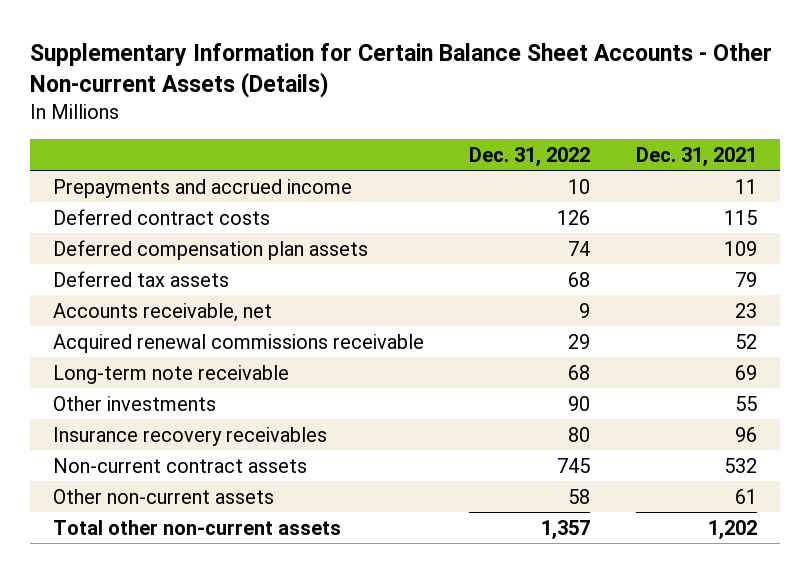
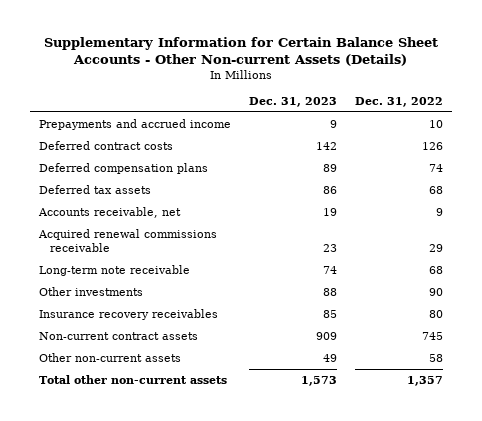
[635,146,757,167] Dec. 31, 2021 -> none
none -> [249,96,338,107] Dec. 31, 2023
[52,239,368,260] Deferred compensation plan assets -> [38,162,208,174] Deferred compensation plans

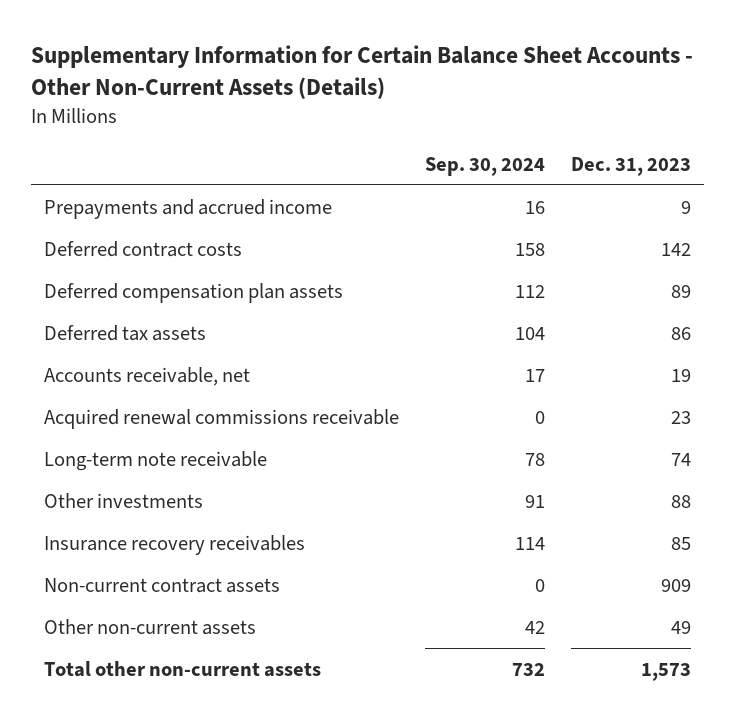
[44,36,439,66] Supplementary Information for Certain Balance Sheet Accounts - Other Non-current Assets (Details) -> [31,45,694,99] Supplementary Information for Certain Balance Sheet Accounts - Other Non-Current Assets (Details)
[355,96,444,107] Dec. 31, 2022 -> none
none -> [425,156,546,176] Sep. 30, 2024
[38,162,208,174] Deferred compensation plans -> [44,282,344,303] Deferred compensation plan assets

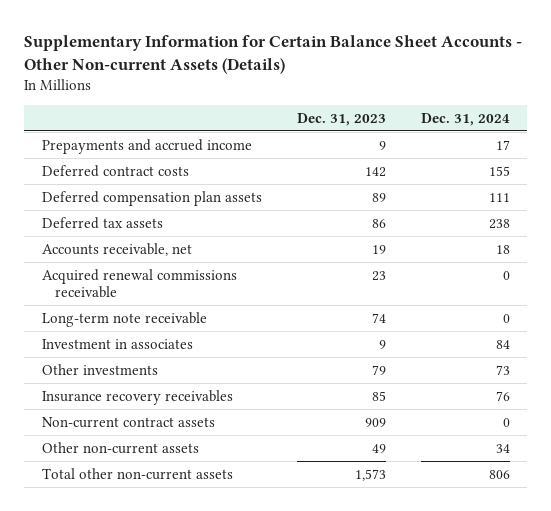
[31,45,694,99] Supplementary Information for Certain Balance Sheet Accounts - Other Non-Current Assets (Details) -> [24,35,523,75] Supplementary Information for Certain Balance Sheet Accounts - Other Non-current Assets (Details)
[425,156,546,176] Sep. 30, 2024 -> none
none -> [420,112,510,126] Dec. 31, 2024
none -> [41,338,193,349] Investment in associates
[671,494,692,508] 88 -> [371,364,386,375] 79

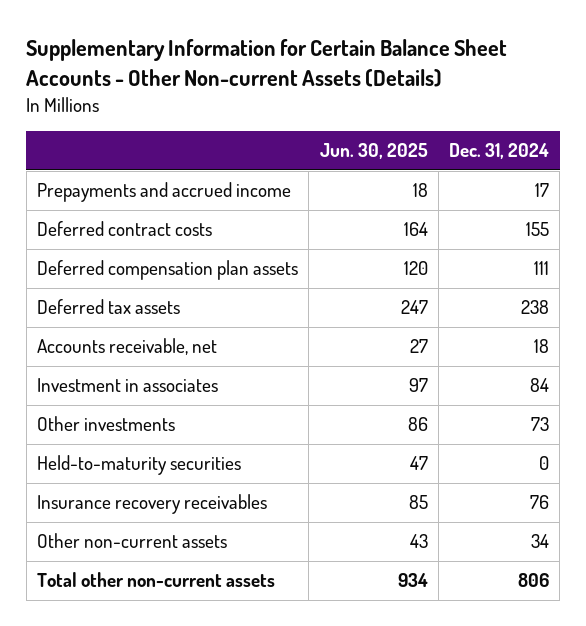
[296,112,386,126] Dec. 31, 2023 -> none
none -> [319,143,428,160] Jun. 30, 2025
[41,268,237,299] Acquired renewal commissions receivable -> none
[41,311,207,327] Long-term note receivable -> none
none -> [37,455,242,476] Held-to-maturity securities
[41,416,215,428] Non-current contract assets -> none

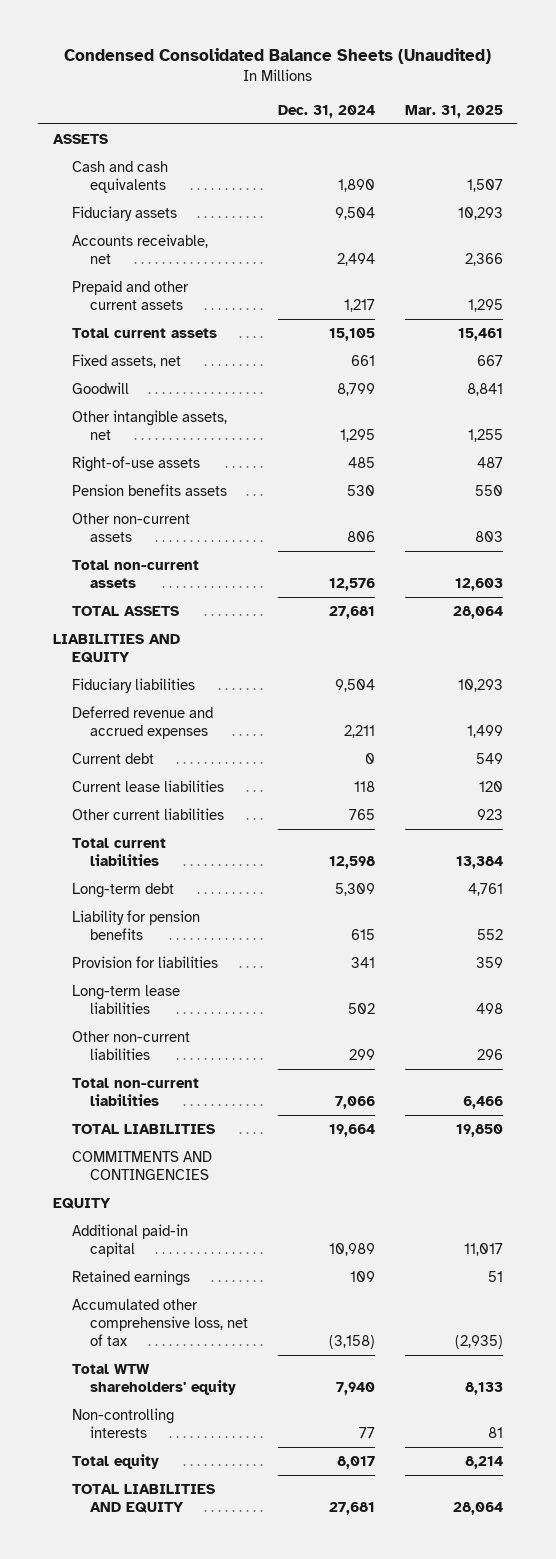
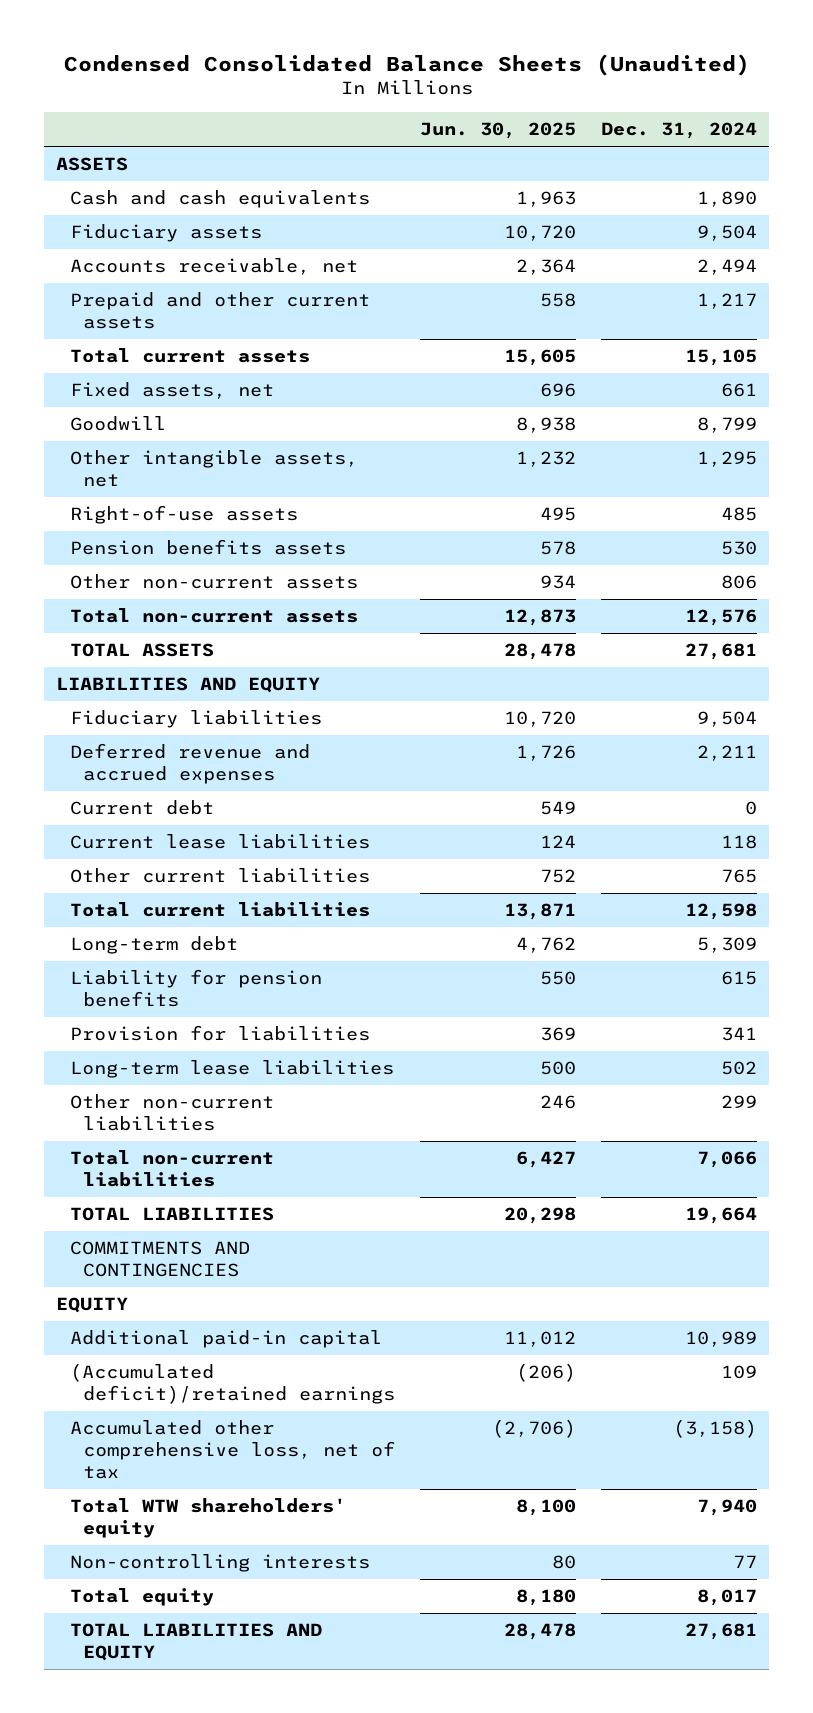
[404,105,503,119] Mar. 31, 2025 -> none
none -> [420,122,577,140] Jun. 30, 2025
[71,1269,190,1286] Retained earnings -> [69,1363,396,1405] (Accumulated deficit)/retained earnings

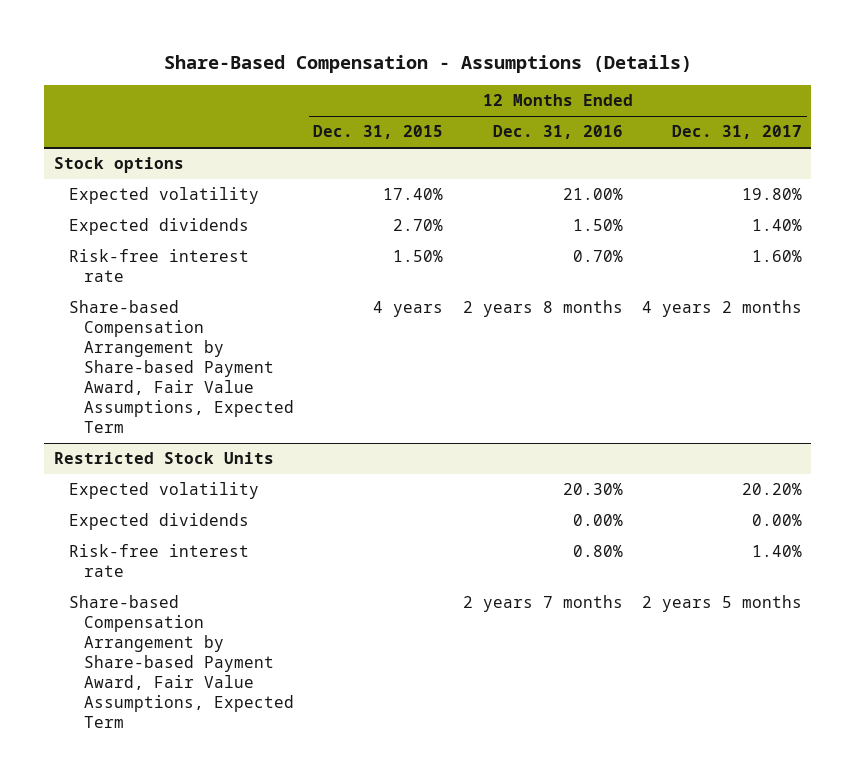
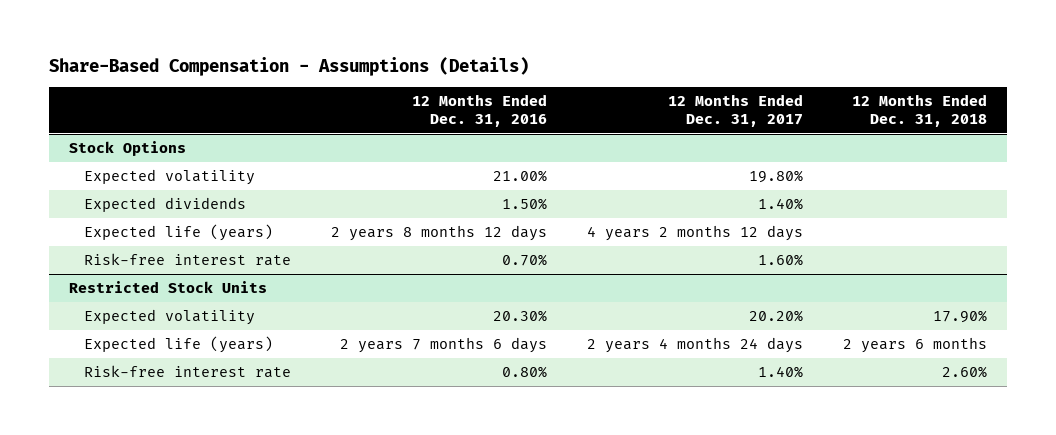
[313,125,444,140] Dec. 31, 2015 -> none
none -> [851,94,987,127] 12 Months Ended Dec. 31, 2018
[53,157,184,174] Stock options -> [69,141,187,157] Stock Options
none -> [83,224,273,242] Expected life (years)
[68,300,295,433] Share-based Compensation Arrangement by Share-based Payment Award, Fair Value Assumptions, Expected Term -> none
[68,513,249,531] Expected dividends -> none
none -> [83,336,273,354] Expected life (years)
[68,595,295,728] Share-based Compensation Arrangement by Share-based Payment Award, Fair Value Assumptions, Expected Term -> none

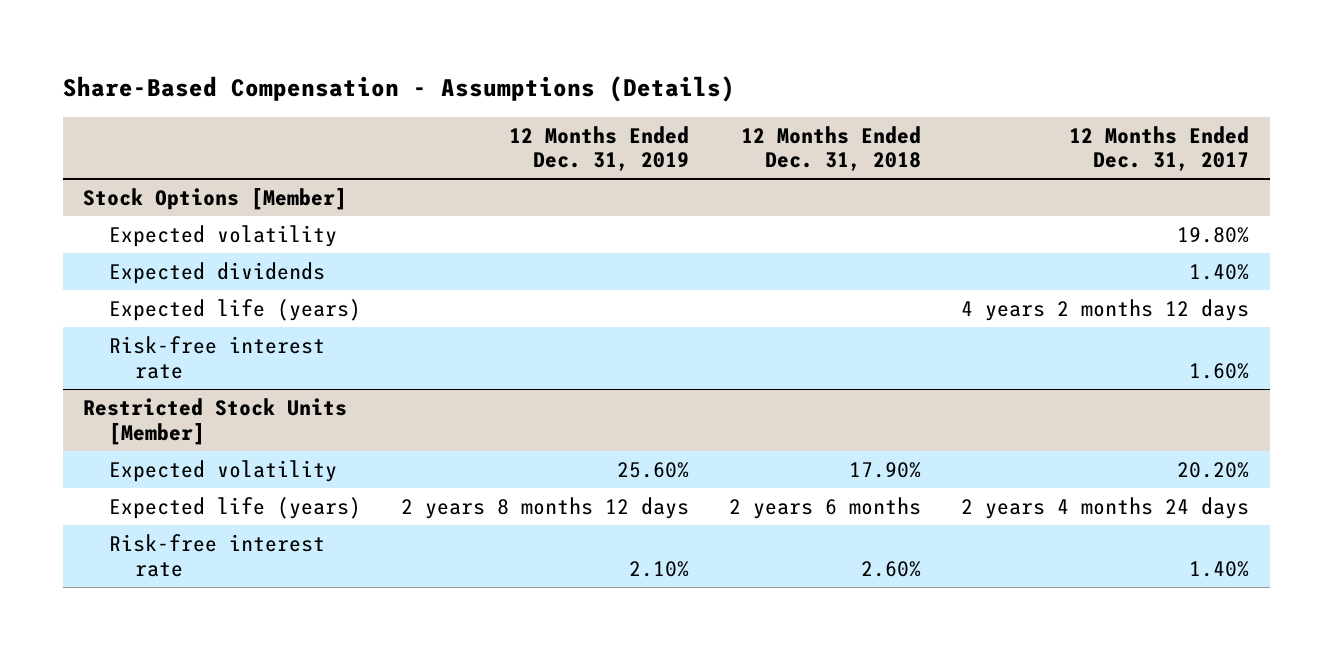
[411,94,547,127] 12 Months Ended Dec. 31, 2016 -> none
none -> [509,125,690,172] 12 Months Ended Dec. 31, 2019
[69,141,187,157] Stock Options -> [82,187,347,210] Stock Options [Member]
[69,281,268,294] Restricted Stock Units -> [82,397,347,445] Restricted Stock Units [Member]

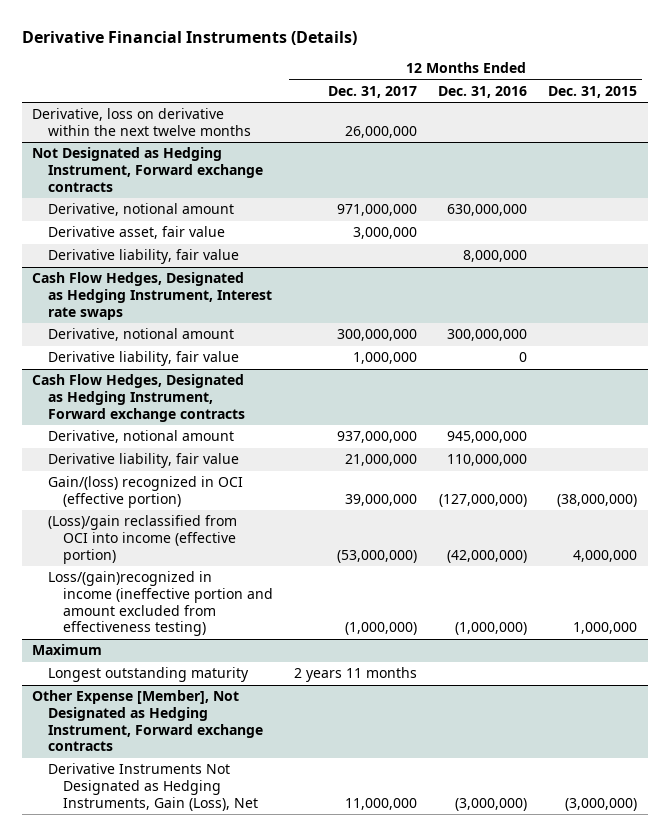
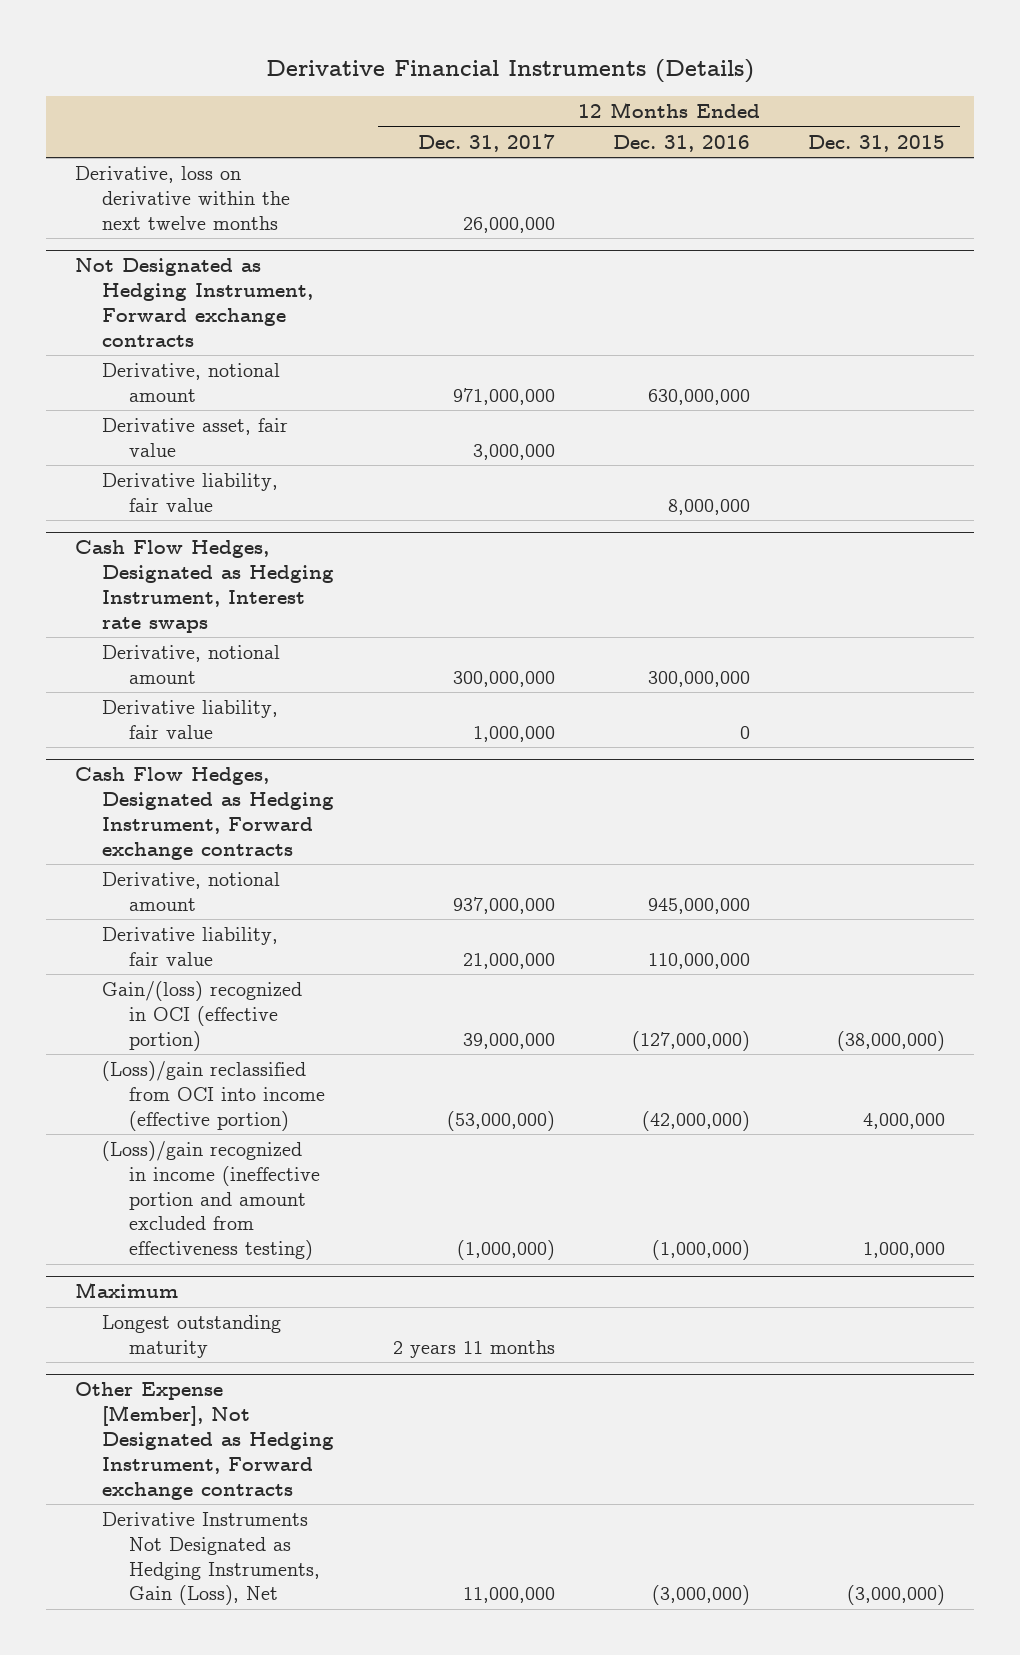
[47,571,274,637] Loss/(gain)recognized in income (ineffective portion and amount excluded from effectiveness testing) -> [102,1141,321,1261] (Loss)/gain recognized in income (ineffective portion and amount excluded from effectiveness testing)

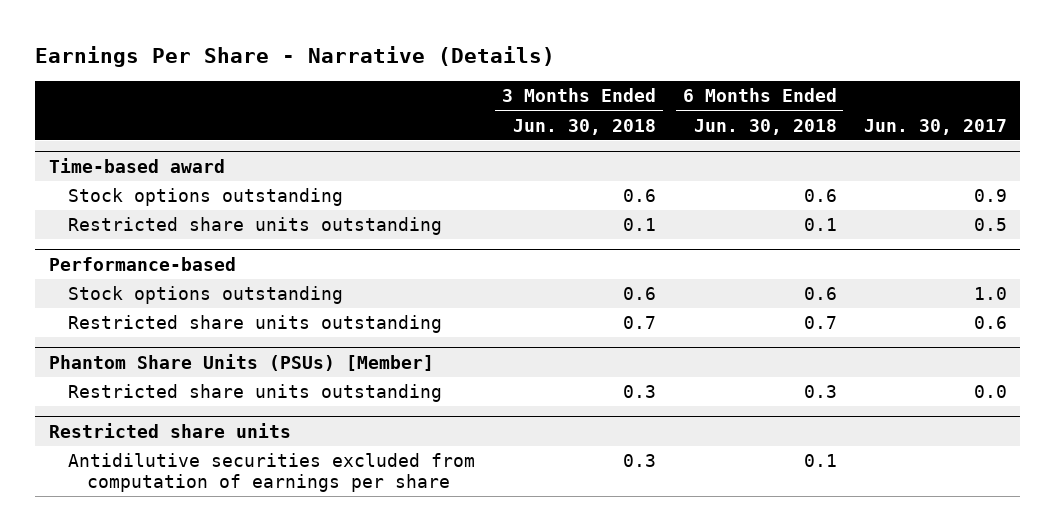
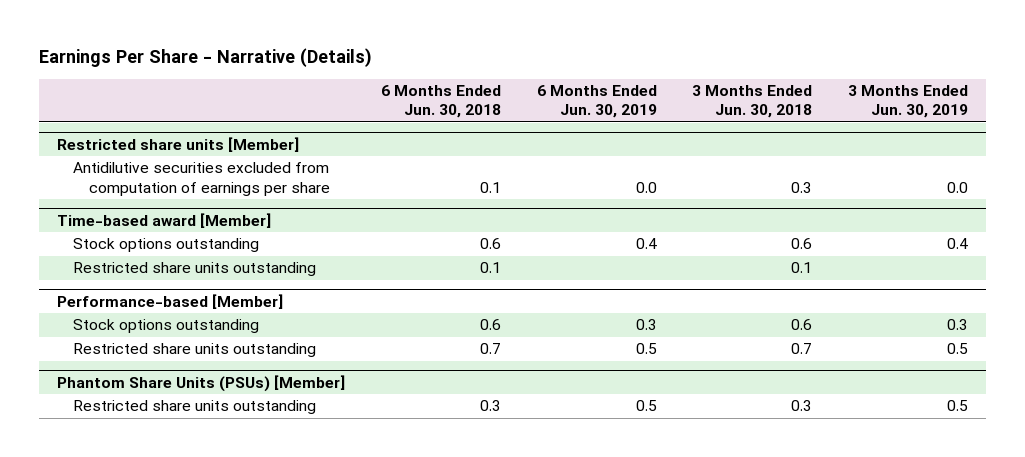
[863,118,1007,135] Jun. 30, 2017 -> none
none -> [536,85,657,119] 6 Months Ended Jun. 30, 2019
none -> [847,85,968,119] 3 Months Ended Jun. 30, 2019
none -> [57,137,300,153] Restricted share units [Member]
none -> [72,162,330,196] Antidilutive securities excluded from computation of earnings per share
[48,157,225,173] Time-based award -> [57,213,272,229] Time-based award [Member]
[48,256,236,271] Performance-based -> [57,294,284,310] Performance-based [Member]
[48,422,291,438] Restricted share units -> none
[67,453,475,493] Antidilutive securities excluded from computation of earnings per share -> none

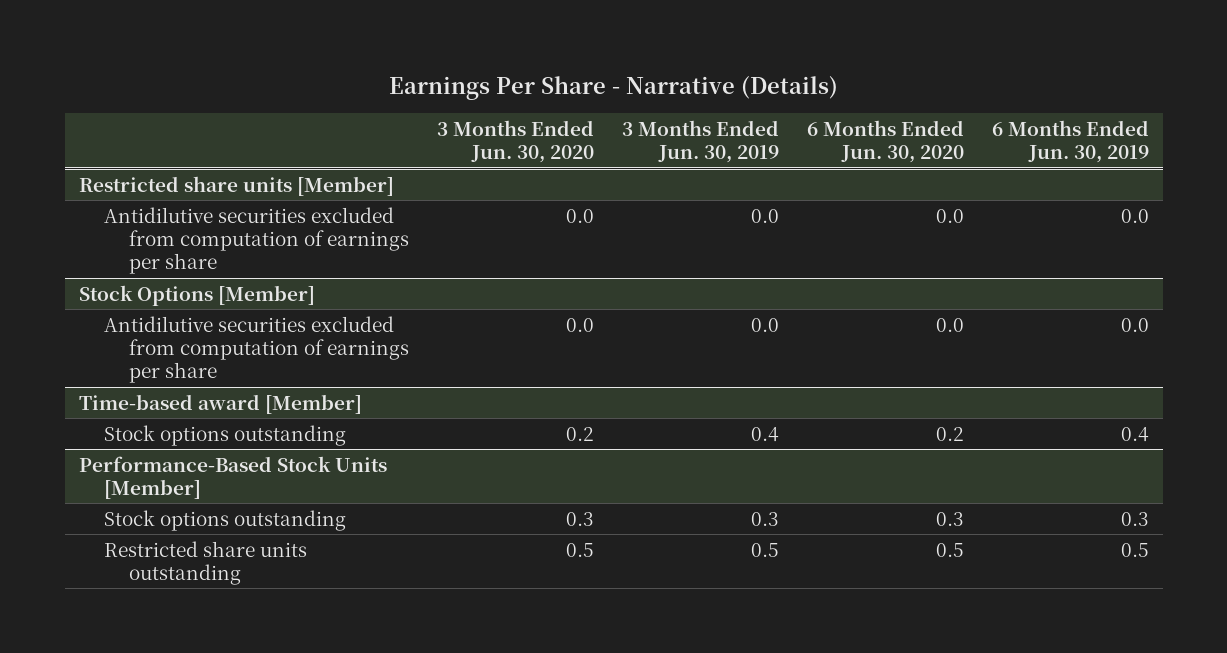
[380,85,501,119] 6 Months Ended Jun. 30, 2018 -> none
[692,85,813,119] 3 Months Ended Jun. 30, 2018 -> none
none -> [436,119,594,163] 3 Months Ended Jun. 30, 2020
none -> [806,119,964,163] 6 Months Ended Jun. 30, 2020
none -> [78,284,315,306] Stock Options [Member]
none -> [103,315,409,383] Antidilutive securities excluded from computation of earnings per share
[72,262,316,277] Restricted share units outstanding -> none
[57,294,284,310] Performance-based [Member] -> [78,455,387,499] Performance-Based Stock Units [Member]
[57,375,346,393] Phantom Share Units (PSUs) [Member] -> none
[72,400,316,415] Restricted share units outstanding -> none

